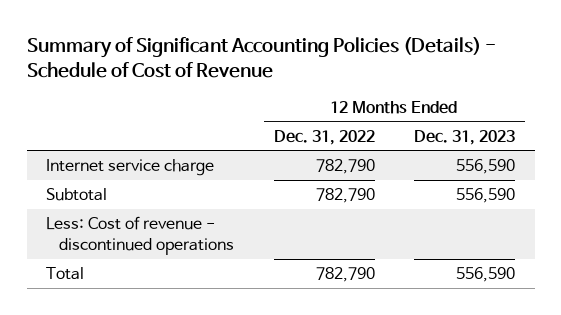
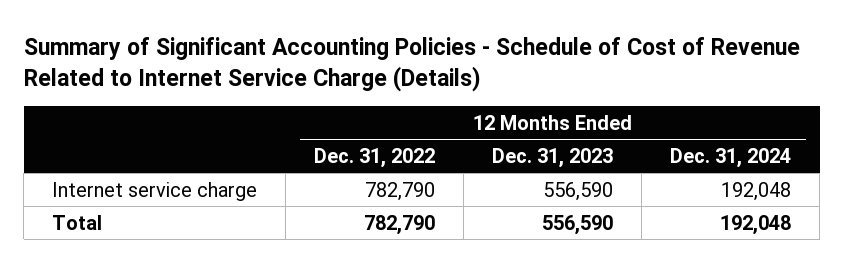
[26,36,496,78] Summary of Significant Accounting Policies (Details) - Schedule of Cost of Revenue -> [23,37,800,93] Summary of Significant Accounting Policies - Schedule of Cost of Revenue Related to Internet Service Charge (Details)
none -> [670,147,792,168] Dec. 31, 2024
[46,188,108,202] Subtotal -> none
[46,216,235,256] Less: Cost of revenue - discontinued operations -> none

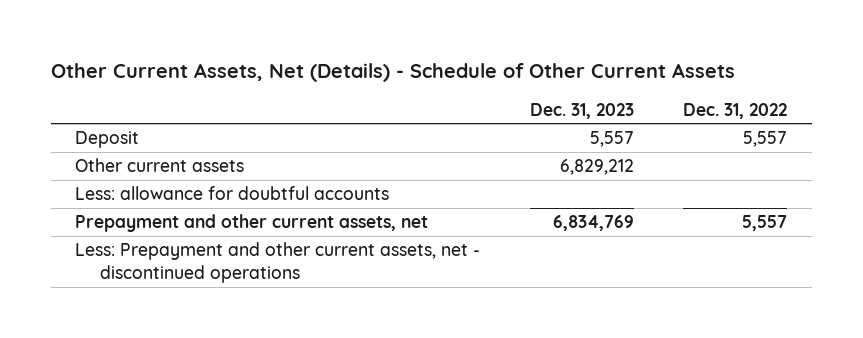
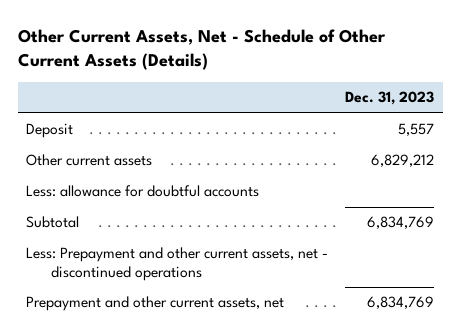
[50,62,735,82] Other Current Assets, Net (Details) - Schedule of Other Current Assets -> [17,29,386,71] Other Current Assets, Net - Schedule of Other Current Assets (Details)
[683,102,788,119] Dec. 31, 2022 -> none
none -> [26,216,80,229] Subtotal
[75,214,429,233] Prepayment and other current assets, net -> [26,296,285,312] Prepayment and other current assets, net

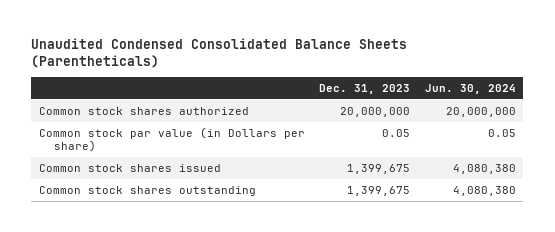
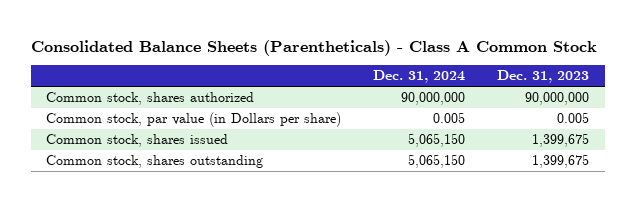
[31,37,408,68] Unaudited Condensed Consolidated Balance Sheets (Parentheticals) -> [30,39,597,56] Consolidated Balance Sheets (Parentheticals) - Class A Common Stock
[424,83,516,94] Jun. 30, 2024 -> none
none -> [373,70,466,84] Dec. 31, 2024
[38,106,249,115] Common stock shares authorized -> [46,92,255,106] Common stock, shares authorized
[340,106,411,117] 20,000,000 -> [524,92,589,106] 90,000,000
[38,126,305,152] Common stock par value (in Dollars per share) -> [46,112,342,128] Common stock, par value (in Dollars per share)
[382,128,411,137] 0.05 -> [556,112,589,124] 0.005
[38,163,221,172] Common stock shares issued -> [46,134,229,148] Common stock, shares issued
[38,185,256,196] Common stock shares outstanding -> [46,155,264,169] Common stock, shares outstanding

